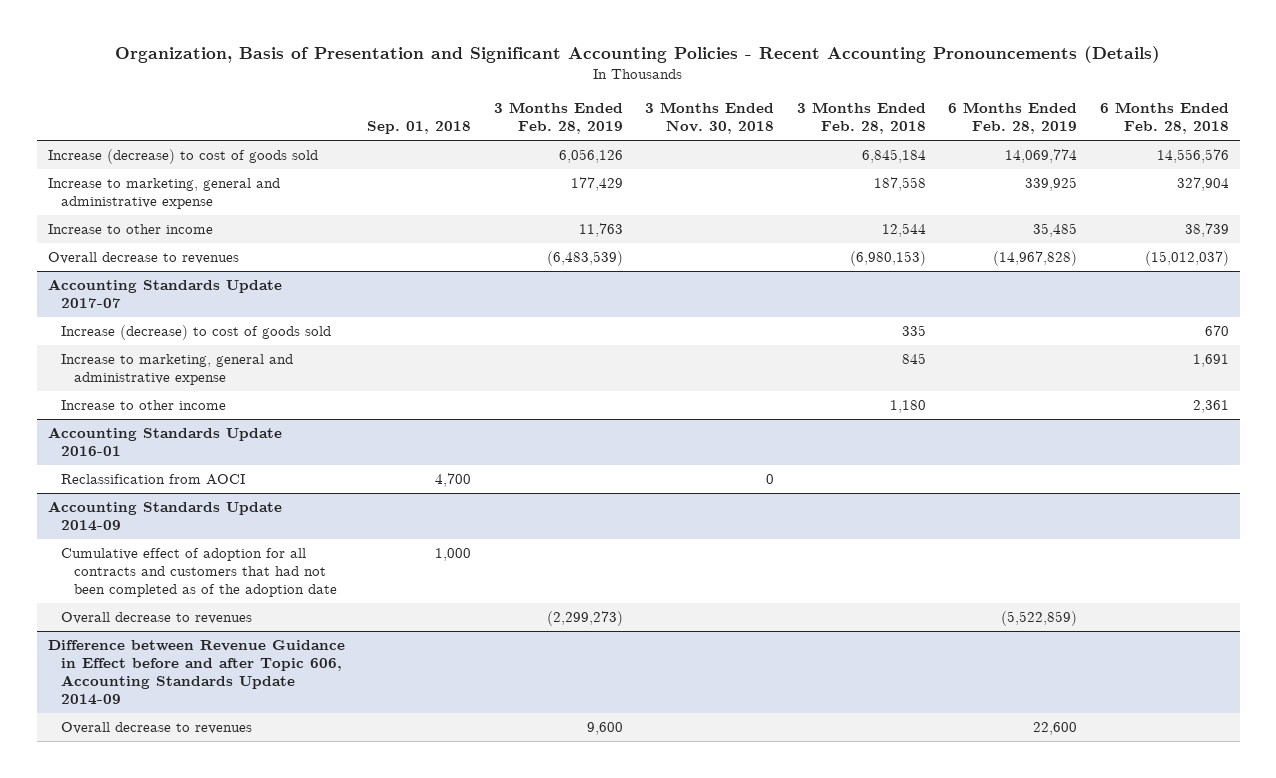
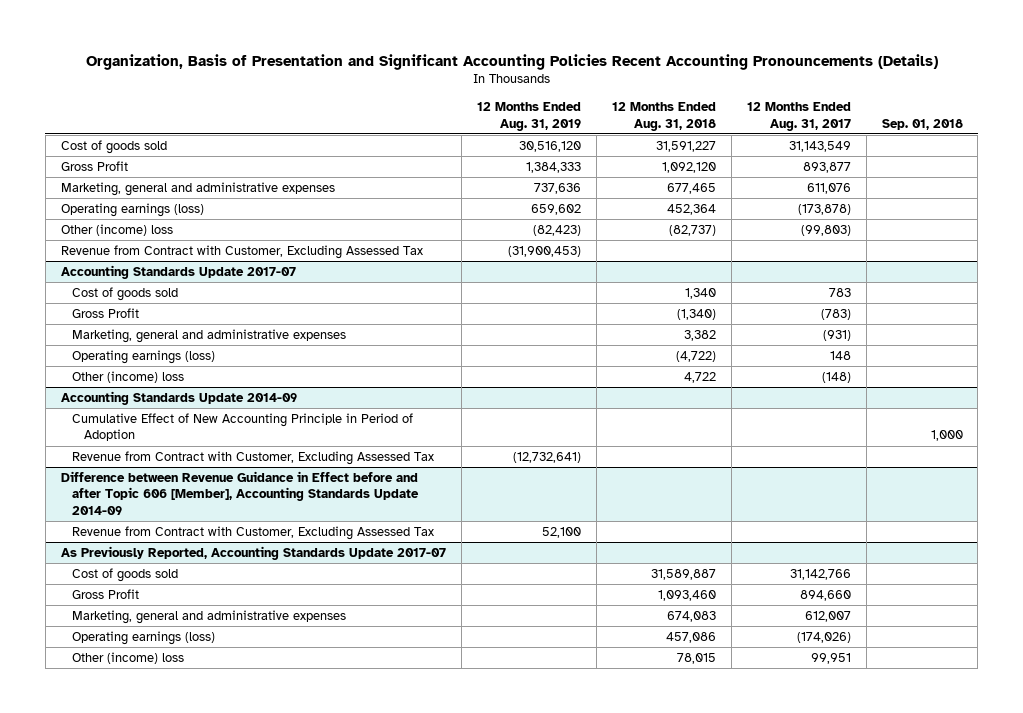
[115,46,1161,64] Organization, Basis of Presentation and Significant Accounting Policies - Recent Accounting Pronouncements (Details) -> [85,53,938,70] Organization, Basis of Presentation and Significant Accounting Policies Recent Accounting Pronouncements (Details)
[493,102,623,135] 3 Months Ended Feb. 28, 2019 -> none
[645,102,775,135] 3 Months Ended Nov. 30, 2018 -> none
[796,102,926,135] 3 Months Ended Feb. 28, 2018 -> none
[948,102,1078,135] 6 Months Ended Feb. 28, 2019 -> none
[1099,102,1229,135] 6 Months Ended Feb. 28, 2018 -> none
none -> [476,102,581,131] 12 Months Ended Aug. 31, 2019
none -> [611,102,716,131] 12 Months Ended Aug. 31, 2018
none -> [746,102,851,131] 12 Months Ended Aug. 31, 2017
[47,149,318,165] Increase (decrease) to cost of goods sold -> [60,140,167,155] Cost of goods sold
none -> [60,161,128,172] Gross Profit
[47,178,280,210] Increase to marketing, general and administrative expense -> [60,182,335,197] Marketing, general and administrative expenses
none -> [60,203,204,218] Operating earnings (loss)
[47,224,213,235] Increase to other income -> [60,224,173,237] Other (income) loss
[47,252,239,265] Overall decrease to revenues -> [60,245,423,260] Revenue from Contract with Customer, Excluding Assessed Tax
[47,427,282,457] Accounting Standards Update 2016-01 -> none
[61,474,246,486] Reclassification from AOCI -> none
[61,325,332,341] Increase (decrease) to cost of goods sold -> [72,287,179,302] Cost of goods sold
none -> [72,308,140,319] Gross Profit
[61,354,294,386] Increase to marketing, general and administrative expense -> [72,329,347,344] Marketing, general and administrative expenses
none -> [72,350,216,365] Operating earnings (loss)
[61,400,227,411] Increase to other income -> [72,371,185,384] Other (income) loss
[61,548,338,597] Cumulative effect of adoption for all contracts and customers that had not been completed as of the adoption date -> [72,413,414,442] Cumulative Effect of New Accounting Principle in Period of Adoption
[61,612,253,625] Overall decrease to revenues -> [72,451,435,466] Revenue from Contract with Customer, Excluding Assessed Tax
[47,640,345,705] Difference between Revenue Guidance in Effect before and after Topic 606, Accounting Standards Update 2014-09 -> [60,471,420,515] Difference between Revenue Guidance in Effect before and after Topic 606 [Member], Accounting Standards Update 2014-09
[61,722,253,735] Overall decrease to revenues -> [72,526,435,541] Revenue from Contract with Customer, Excluding Assessed Tax
none -> [60,546,446,561] As Previously Reported, Accounting Standards Update 2017-07
none -> [72,568,179,583] Cost of goods sold
none -> [72,589,140,600] Gross Profit
none -> [72,610,347,625] Marketing, general and administrative expenses
none -> [72,631,216,646] Operating earnings (loss)
none -> [72,652,185,665] Other (income) loss

